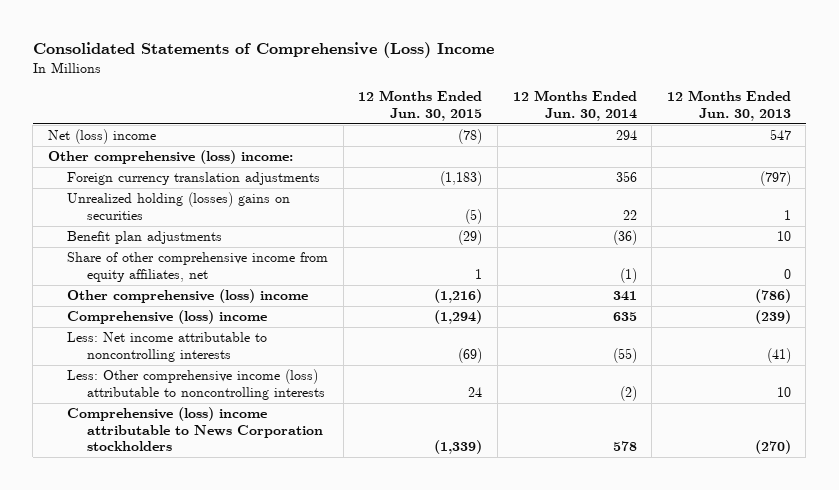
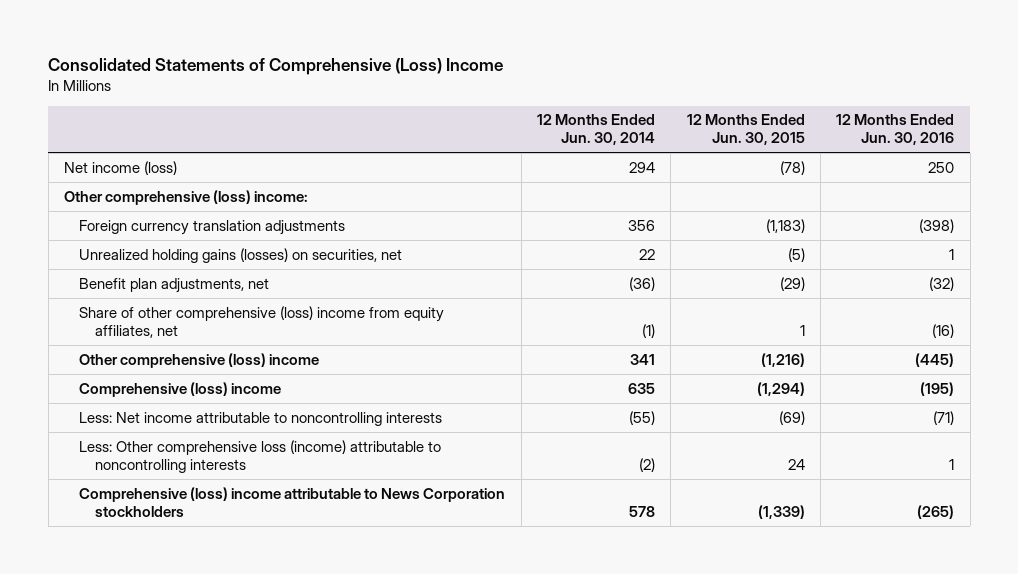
[666,90,791,121] 12 Months Ended Jun. 30, 2013 -> none
none -> [836,114,955,146] 12 Months Ended Jun. 30, 2016
[47,129,156,145] Net (loss) income -> [63,160,177,175] Net income (loss)
[67,192,291,220] Unrealized holding (losses) gains on securities -> [79,247,403,263] Unrealized holding gains (losses) on securities, net
[67,231,223,245] Benefit plan adjustments -> [79,277,270,293] Benefit plan adjustments, net
[67,252,329,282] Share of other comprehensive income from equity affiliates, net -> [79,305,445,338] Share of other comprehensive (loss) income from equity affiliates, net
[67,369,325,400] Less: Other comprehensive income (loss) attributable to noncontrolling interests -> [79,439,442,473] Less: Other comprehensive loss (income) attributable to noncontrolling interests

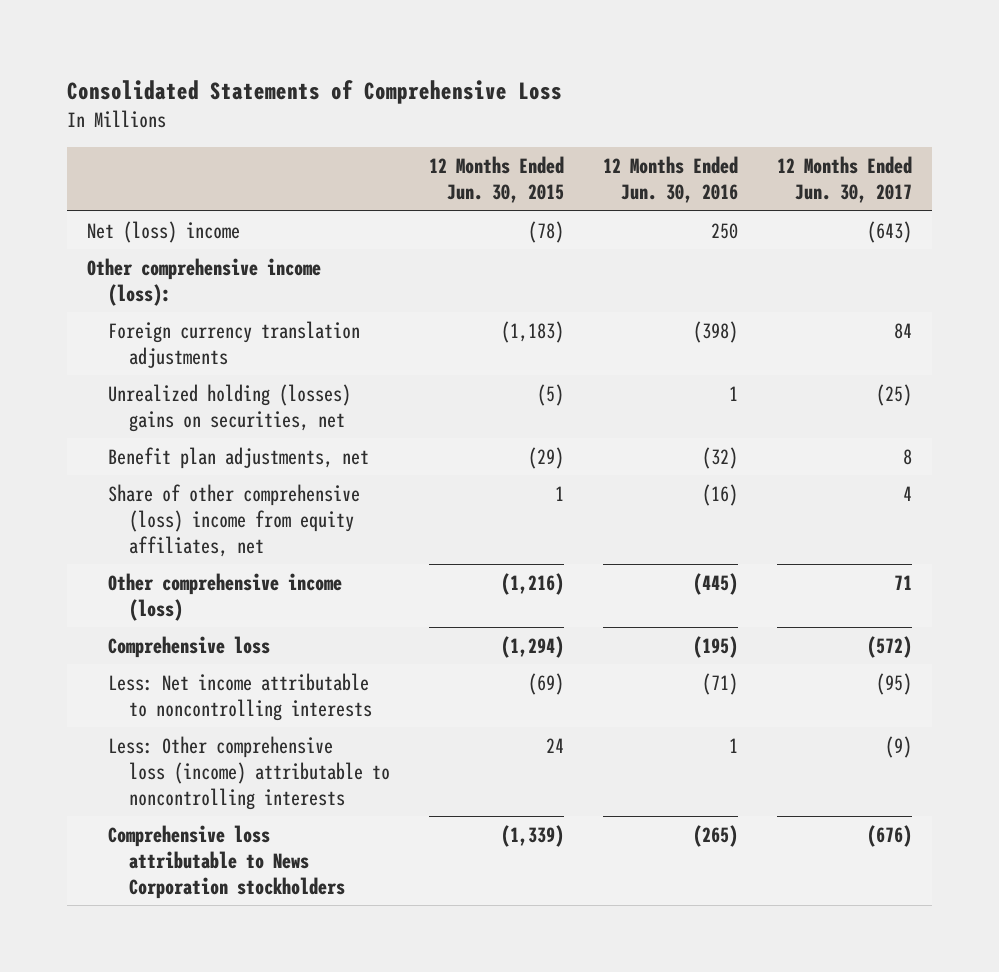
[48,57,504,75] Consolidated Statements of Comprehensive (Loss) Income -> [67,80,563,105] Consolidated Statements of Comprehensive Loss
[536,114,655,146] 12 Months Ended Jun. 30, 2014 -> none
none -> [777,156,913,204] 12 Months Ended Jun. 30, 2017
[63,160,177,175] Net income (loss) -> [86,220,240,243] Net (loss) income
[63,189,308,205] Other comprehensive (loss) income: -> [86,257,321,306] Other comprehensive income (loss):
[79,247,403,263] Unrealized holding gains (losses) on securities, net -> [108,383,352,432] Unrealized holding (losses) gains on securities, net
[79,352,320,368] Other comprehensive (loss) income -> [108,572,343,621] Other comprehensive income (loss)
[79,381,282,397] Comprehensive (loss) income -> [108,635,271,658] Comprehensive loss
[79,486,506,517] Comprehensive (loss) income attributable to News Corporation stockholders -> [108,824,346,899] Comprehensive loss attributable to News Corporation stockholders

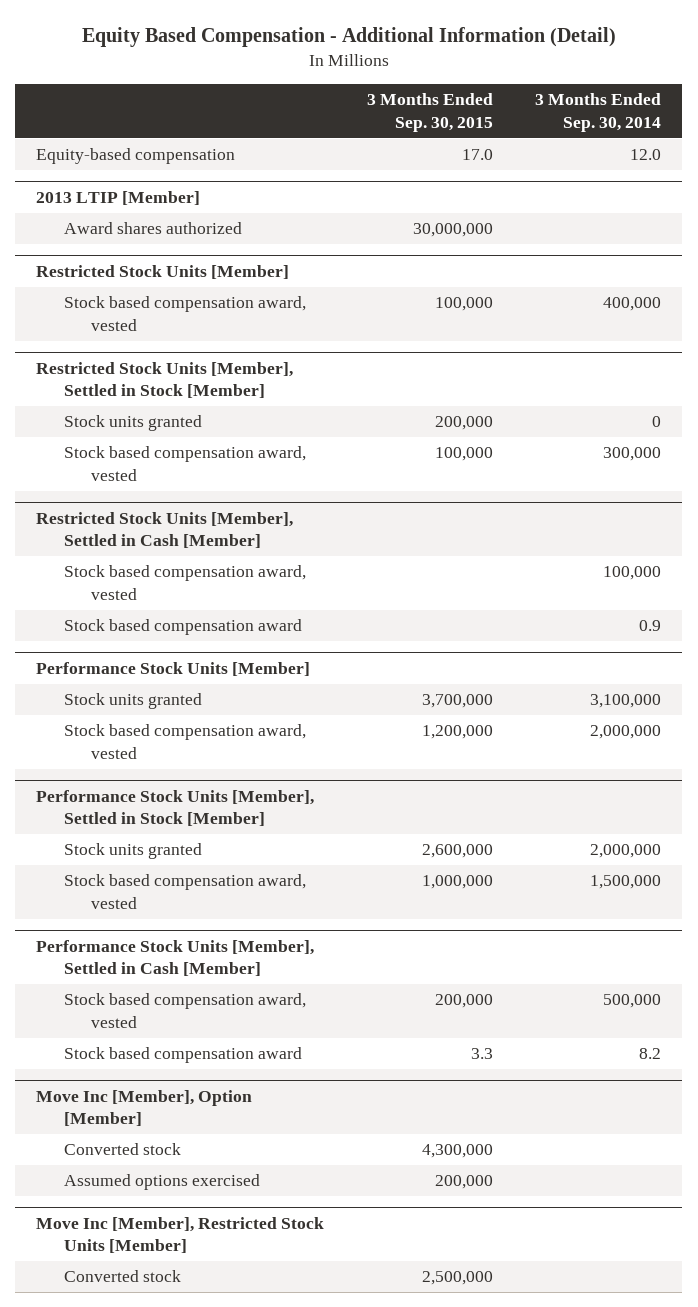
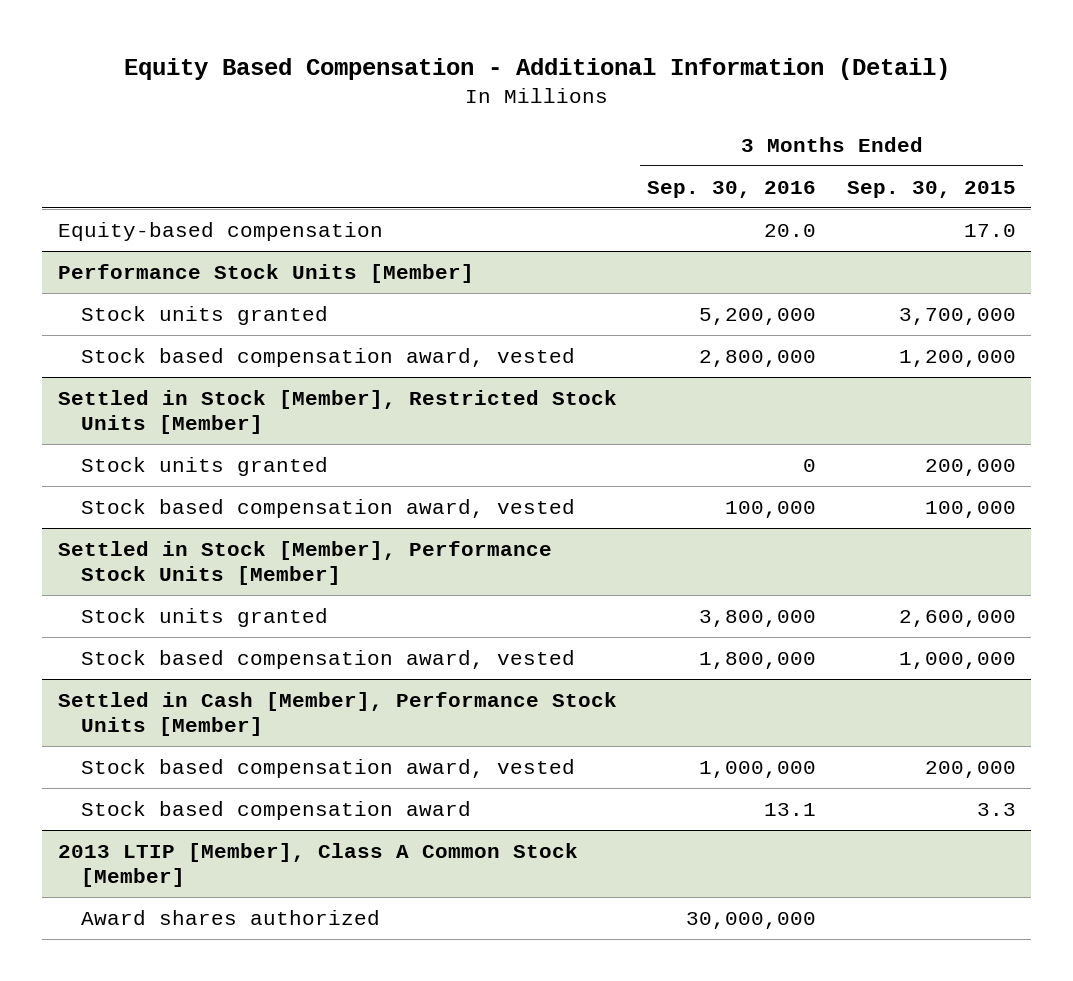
[535,93,662,132] 3 Months Ended Sep. 30, 2014 -> none
none -> [647,180,817,198] Sep. 30, 2016
[36,190,201,205] 2013 LTIP [Member] -> none
[63,222,242,235] Award shares authorized -> none
[36,264,290,279] Restricted Stock Units [Member] -> none
[63,296,306,331] Stock based compensation award, vested -> none
[36,361,294,399] Restricted Stock Units [Member], Settled in Stock [Member] -> none
[63,415,202,432] Stock units granted -> none
[63,446,306,481] Stock based compensation award, vested -> none
[36,511,294,549] Restricted Stock Units [Member], Settled in Cash [Member] -> none
[63,565,306,600] Stock based compensation award, vested -> none
[63,619,302,636] Stock based compensation award -> none
none -> [57,389,617,435] Settled in Stock [Member], Restricted Stock Units [Member]
none -> [80,456,328,476] Stock units granted
none -> [80,498,575,518] Stock based compensation award, vested
[36,789,315,827] Performance Stock Units [Member], Settled in Stock [Member] -> [57,540,552,586] Settled in Stock [Member], Performance Stock Units [Member]
[36,939,315,977] Performance Stock Units [Member], Settled in Cash [Member] -> [57,691,617,737] Settled in Cash [Member], Performance Stock Units [Member]
[36,1089,253,1127] Move Inc [Member], Option [Member] -> none
[63,1143,181,1156] Converted stock -> none
[63,1174,260,1191] Assumed options exercised -> none
[36,1216,325,1254] Move Inc [Member], Restricted Stock Units [Member] -> none
[63,1270,181,1283] Converted stock -> none
none -> [57,842,578,888] 2013 LTIP [Member], Class A Common Stock [Member]
none -> [80,909,380,925] Award shares authorized

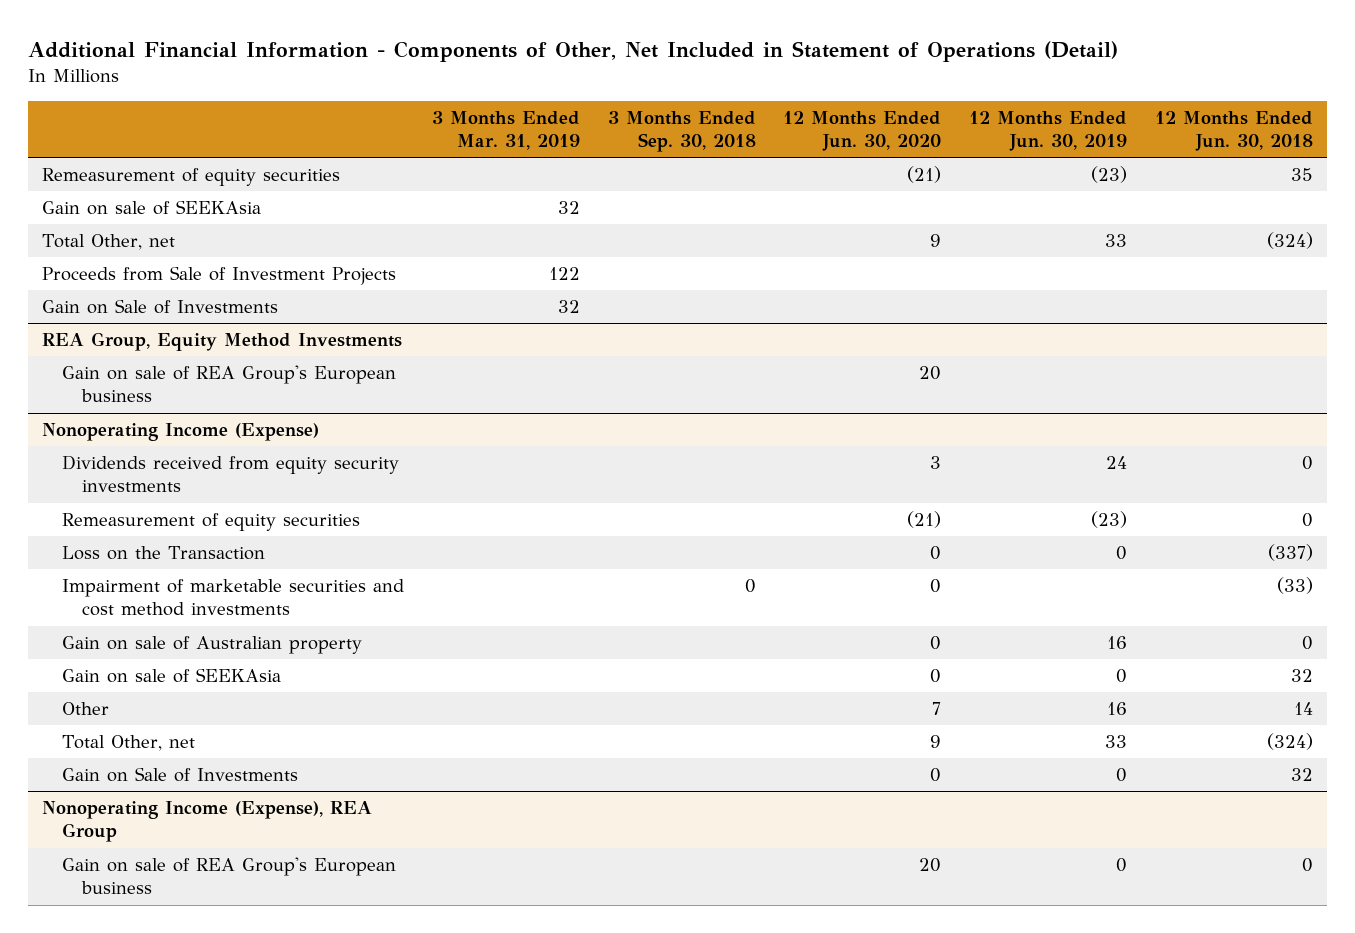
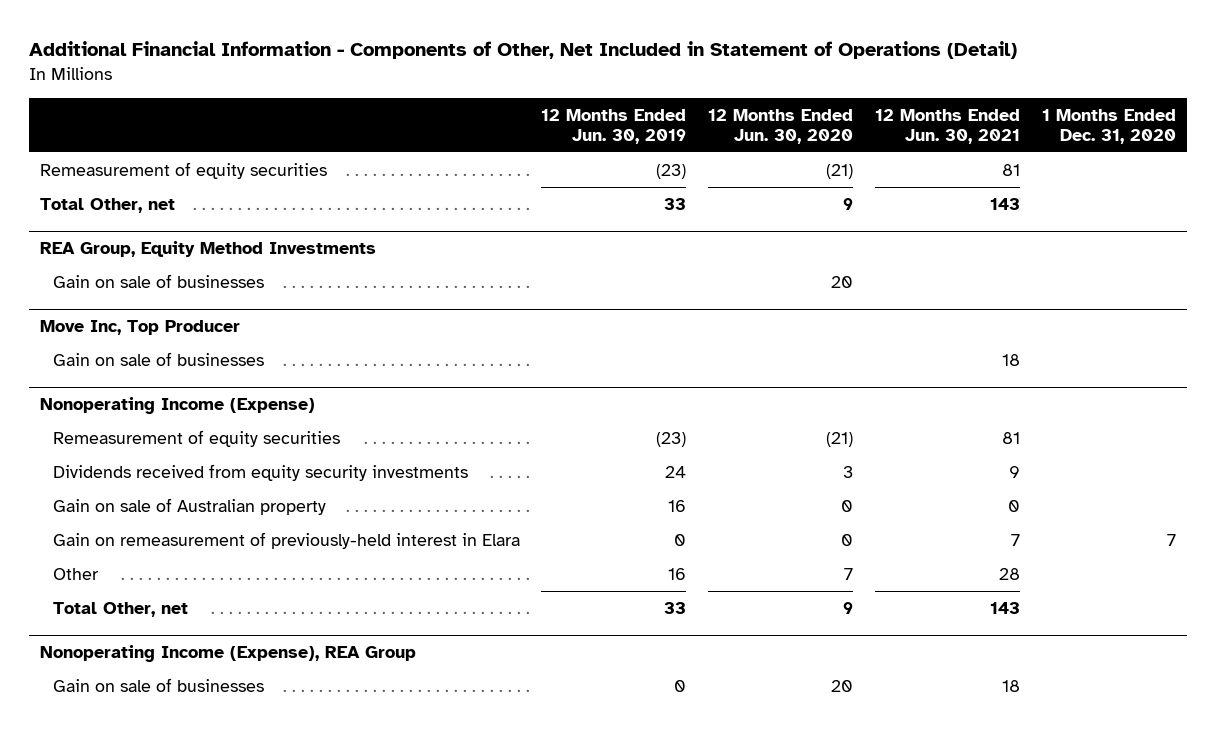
[431,110,580,151] 3 Months Ended Mar. 31, 2019 -> none
[607,110,756,153] 3 Months Ended Sep. 30, 2018 -> none
[1154,110,1313,152] 12 Months Ended Jun. 30, 2018 -> none
none -> [874,108,1020,144] 12 Months Ended Jun. 30, 2021
none -> [1041,108,1176,144] 1 Months Ended Dec. 31, 2020
[42,200,262,216] Gain on sale of SEEKAsia -> none
[42,266,397,286] Proceeds from Sale of Investment Projects -> none
[42,299,279,315] Gain on Sale of Investments -> none
[62,365,397,403] Gain on sale of REA Group's European business -> [52,273,264,288] Gain on sale of businesses
none -> [40,319,241,335] Move Inc, Top Producer
none -> [52,351,264,366] Gain on sale of businesses
[62,546,266,561] Loss on the Transaction -> none
[62,579,405,617] Impairment of marketable securities and cost method investments -> none
[62,455,400,493] Dividends received from equity security investments -> [52,463,468,481] Dividends received from equity security investments
[62,668,282,684] Gain on sale of SEEKAsia -> none
none -> [52,531,520,549] Gain on remeasurement of previously-held interest in Elara
[62,767,299,783] Gain on Sale of Investments -> none
[62,857,397,895] Gain on sale of REA Group's European business -> [52,677,264,692] Gain on sale of businesses

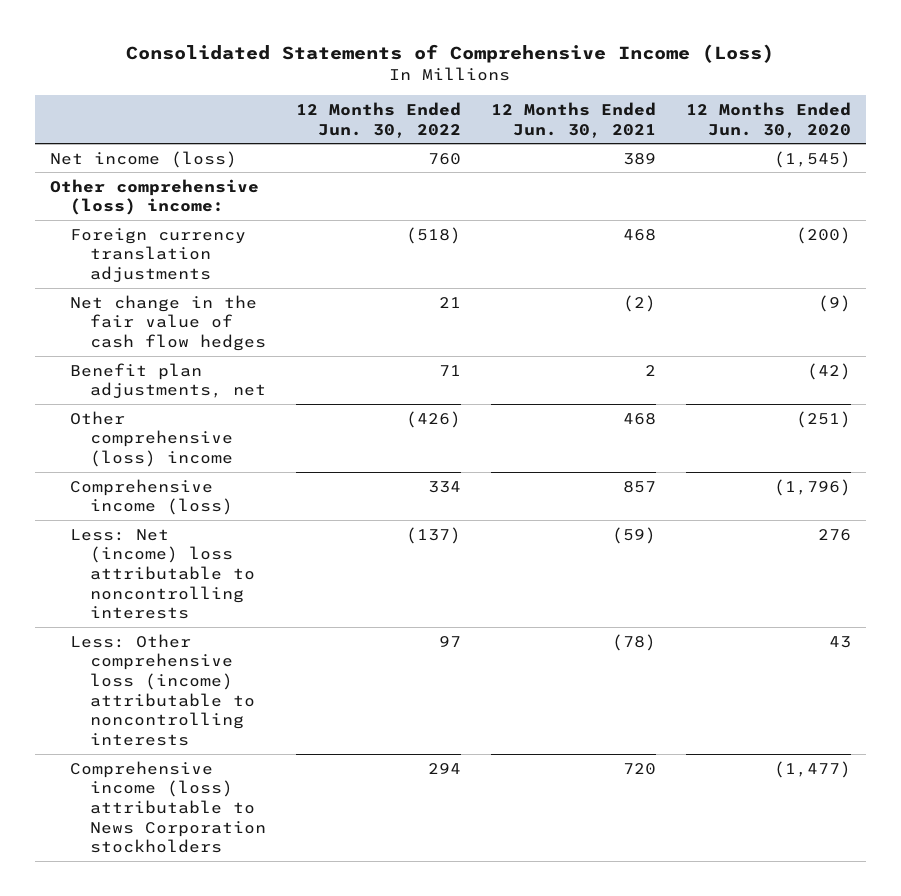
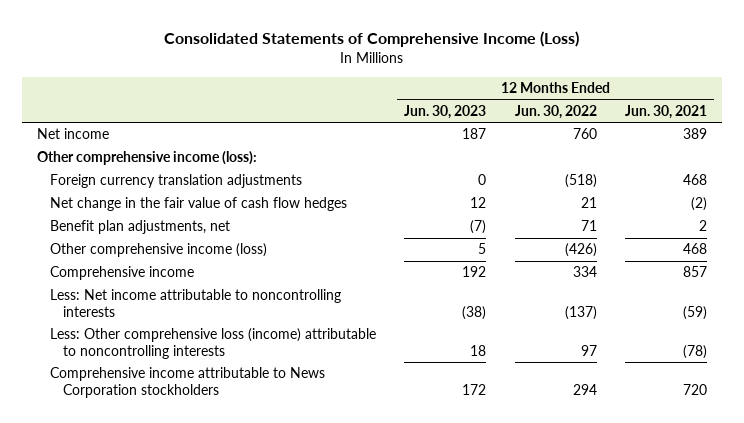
[685,101,851,138] 12 Months Ended Jun. 30, 2020 -> none
none -> [404,105,487,120] Jun. 30, 2023
[50,150,238,168] Net income (loss) -> [36,128,109,140] Net income
[50,178,260,216] Other comprehensive (loss) income: -> [36,151,257,166] Other comprehensive income (loss):
[70,410,234,468] Other comprehensive (loss) income -> [49,243,267,258] Other comprehensive income (loss)
[70,478,234,516] Comprehensive income (loss) -> [49,266,194,281] Comprehensive income
[70,528,256,620] Less: Net (income) loss attributable to noncontrolling interests -> [49,289,341,318] Less: Net income attributable to noncontrolling interests
[70,760,267,854] Comprehensive income (loss) attributable to News Corporation stockholders -> [49,367,325,399] Comprehensive income attributable to News Corporation stockholders

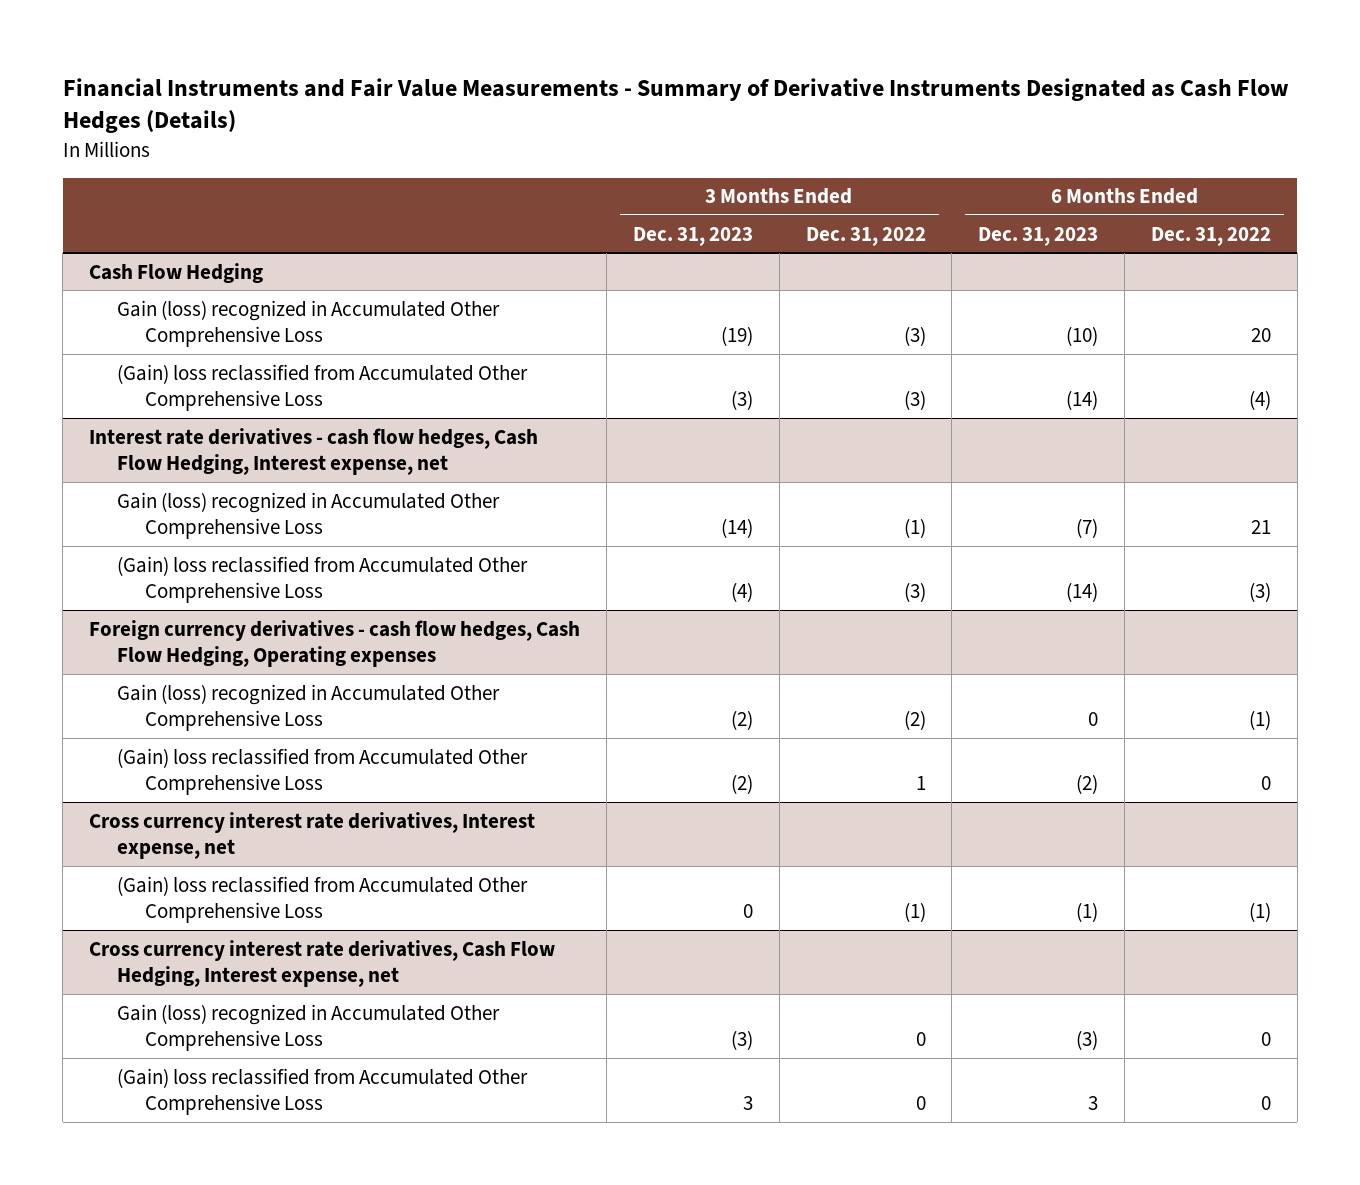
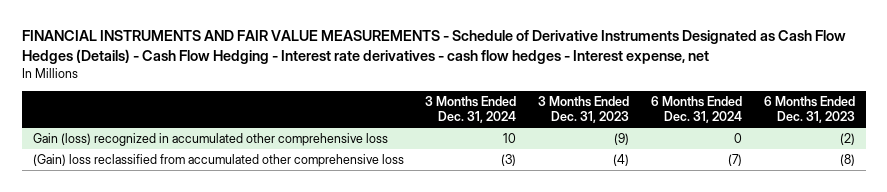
[62,77,1289,134] Financial Instruments and Fair Value Measurements - Summary of Derivative Instruments Designated as Cash Flow Hedges (Details) -> [21,30,846,65] FINANCIAL INSTRUMENTS AND FAIR VALUE MEASUREMENTS - Schedule of Derivative Instruments Designated as Cash Flow Hedges (Details) - Cash Flow Hedging - Interest rate derivatives - cash flow hedges - Interest expense, net
[805,226,926,246] Dec. 31, 2022 -> none
[1151,226,1272,246] Dec. 31, 2022 -> none
none -> [425,96,517,124] 3 Months Ended Dec. 31, 2024
none -> [651,96,743,124] 6 Months Ended Dec. 31, 2024
[89,262,264,283] Cash Flow Hedging -> none
[89,427,539,475] Interest rate derivatives - cash flow hedges, Cash Flow Hedging, Interest expense, net -> none
[117,491,501,539] Gain (loss) recognized in Accumulated Other Comprehensive Loss -> none
[117,555,529,603] (Gain) loss reclassified from Accumulated Other Comprehensive Loss -> none
[89,619,581,667] Foreign currency derivatives - cash flow hedges, Cash Flow Hedging, Operating expenses -> none
[117,683,501,731] Gain (loss) recognized in Accumulated Other Comprehensive Loss -> none
[117,747,529,795] (Gain) loss reclassified from Accumulated Other Comprehensive Loss -> none
[89,811,536,859] Cross currency interest rate derivatives, Interest expense, net -> none
[117,875,529,923] (Gain) loss reclassified from Accumulated Other Comprehensive Loss -> none
[89,939,556,987] Cross currency interest rate derivatives, Cash Flow Hedging, Interest expense, net -> none
[117,1003,501,1051] Gain (loss) recognized in Accumulated Other Comprehensive Loss -> none
[117,1067,529,1115] (Gain) loss reclassified from Accumulated Other Comprehensive Loss -> none
[117,299,501,347] Gain (loss) recognized in Accumulated Other Comprehensive Loss -> [32,133,388,147] Gain (loss) recognized in accumulated other comprehensive loss
[720,325,753,346] (19) -> [614,133,630,146] (9)
[1066,325,1099,346] (10) -> [839,133,855,146] (2)
[117,363,529,411] (Gain) loss reclassified from Accumulated Other Comprehensive Loss -> [32,154,404,168] (Gain) loss reclassified from accumulated other comprehensive loss
[730,389,753,410] (3) -> [613,154,630,167] (4)
[1066,389,1099,410] (14) -> [839,154,855,167] (8)

